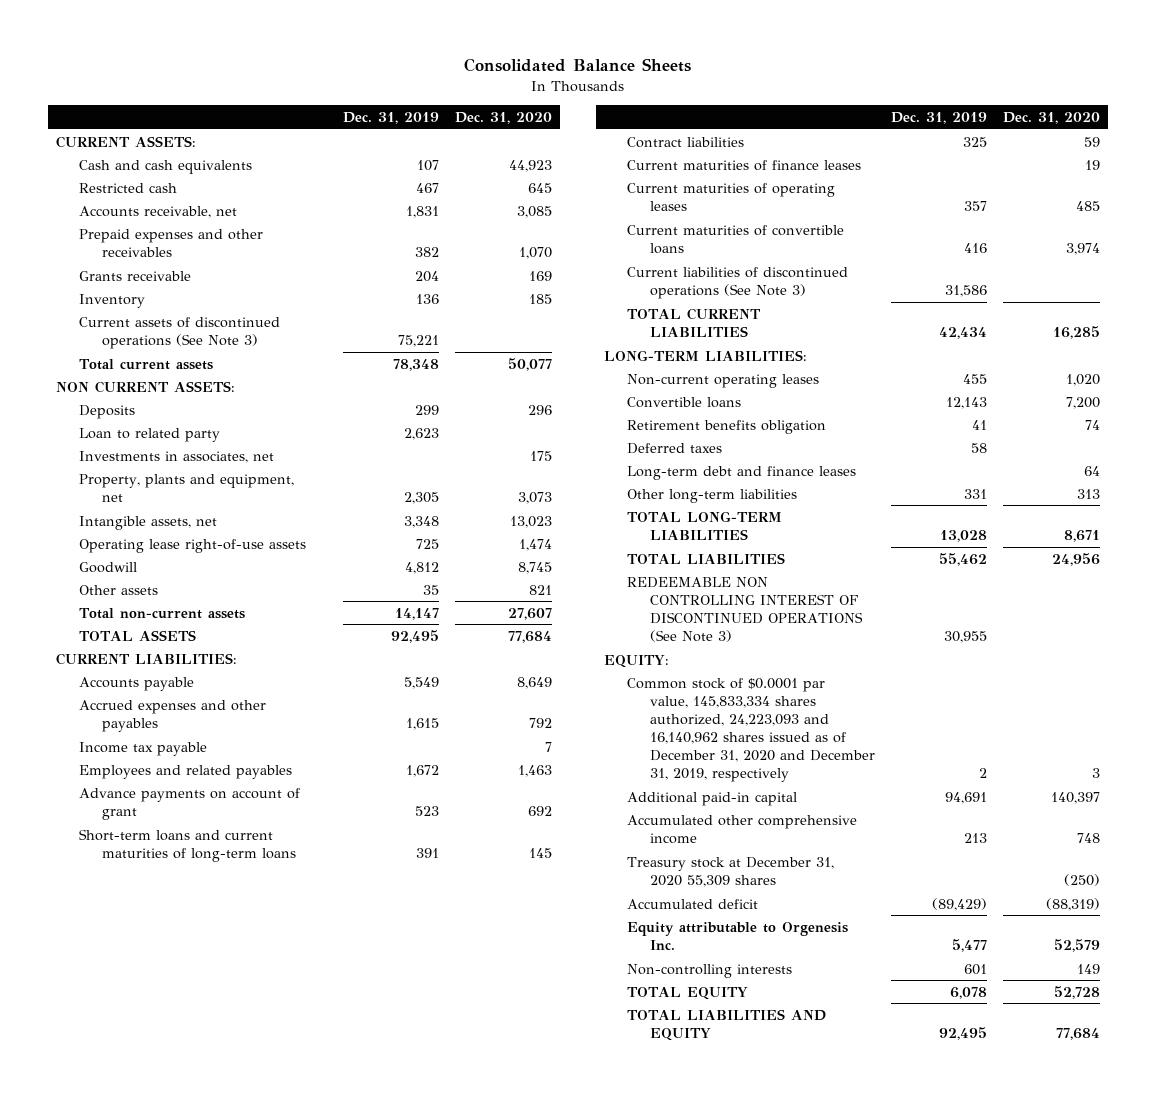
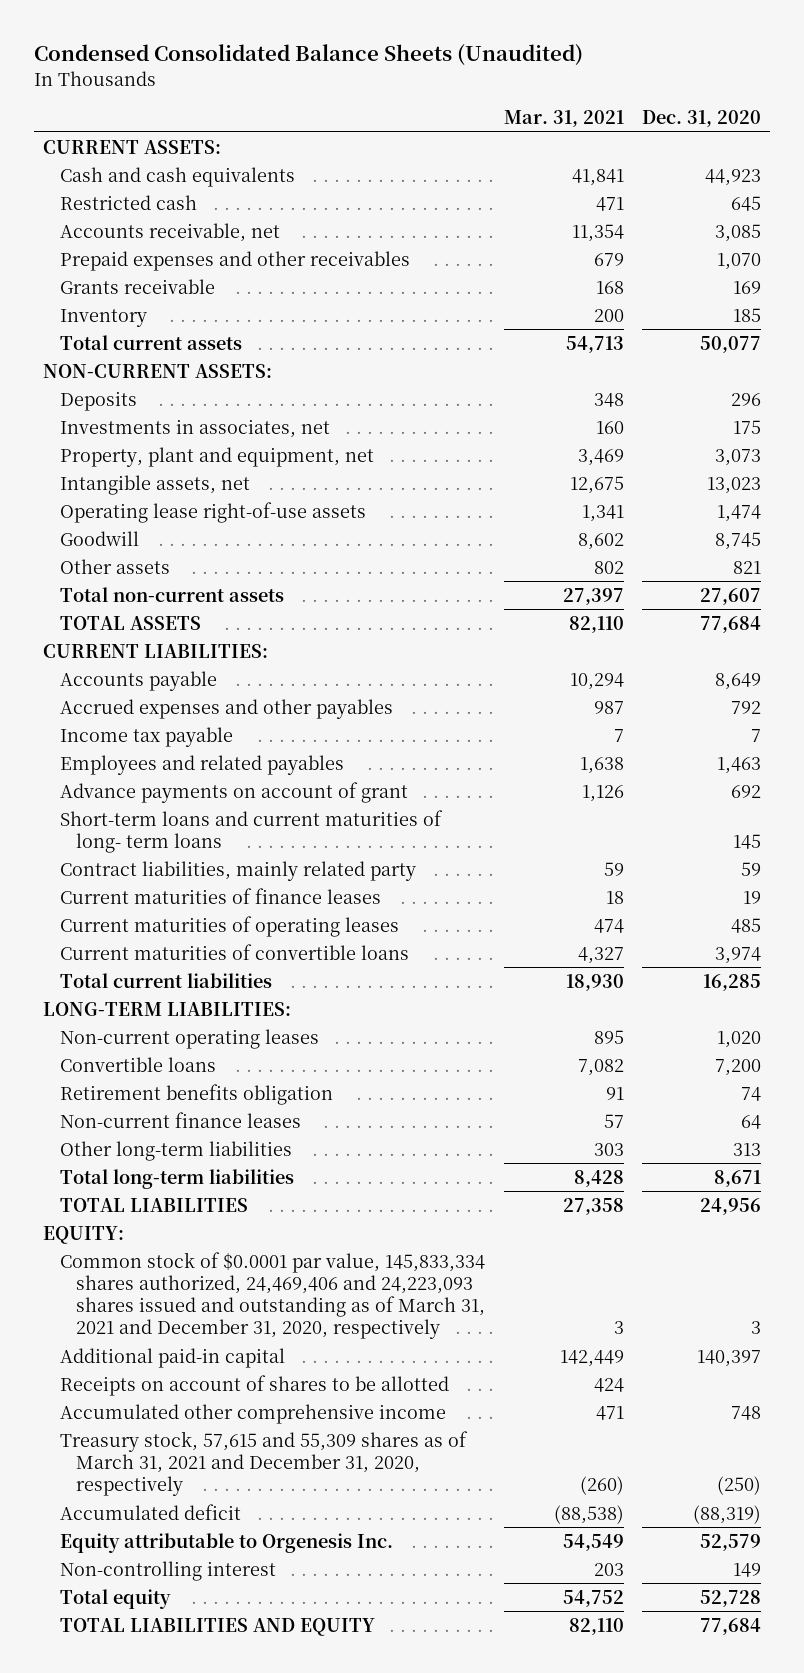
[464,57,692,72] Consolidated Balance Sheets -> [33,44,583,67] Condensed Consolidated Balance Sheets (Unaudited)
[342,111,439,124] Dec. 31, 2019 -> none
none -> [503,110,624,128] Mar. 31, 2021
[79,316,281,349] Current assets of discontinued operations (See Note 3) -> none
[56,380,236,393] NON CURRENT ASSETS: -> [42,363,272,378] NON-CURRENT ASSETS:
[79,427,221,442] Loan to related party -> none
[79,473,295,502] Property, plants and equipment, net -> [59,446,374,467] Property, plant and equipment, net
[79,828,297,862] Short-term loans and current maturities of long-term loans -> [59,809,443,853] Short-term loans and current maturities of long- term loans
[627,136,745,148] Contract liabilities -> [59,860,416,881] Contract liabilities, mainly related party
[627,266,849,299] Current liabilities of discontinued operations (See Note 3) -> none
[627,307,762,337] TOTAL CURRENT LIABILITIES -> [59,972,272,988] Total current liabilities
[627,442,723,454] Deferred taxes -> none
[627,465,857,480] Long-term debt and finance leases -> [59,1111,301,1128] Non-current finance leases
[627,510,783,540] TOTAL LONG-TERM LIABILITIES -> [59,1168,294,1189] Total long-term liabilities
[627,576,863,642] REDEEMABLE NON CONTROLLING INTEREST OF DISCONTINUED OPERATIONS (See Note 3) -> none
[627,677,875,783] Common stock of $0.0001 par value, 145,833,334 shares authorized, 24,223,093 and 16,140,962 shares issued as of December 31, 2020 and December 31, 2019, respectively -> [59,1251,486,1340] Common stock of $0.0001 par value, 145,833,334 shares authorized, 24,469,406 and 24,223,093 shares issued and outstanding as of March 31, 2021 and December 31, 2020, respectively
none -> [59,1374,449,1396] Receipts on account of shares to be allotted
[627,856,835,887] Treasury stock at December 31, 2020 55,309 shares -> [59,1430,468,1497] Treasury stock, 57,615 and 55,309 shares as of March 31, 2021 and December 31, 2020, respectively
[627,963,793,978] Non-controlling interests -> [59,1560,276,1581] Non-controlling interest
[627,986,749,1000] TOTAL EQUITY -> [59,1588,171,1609] Total equity

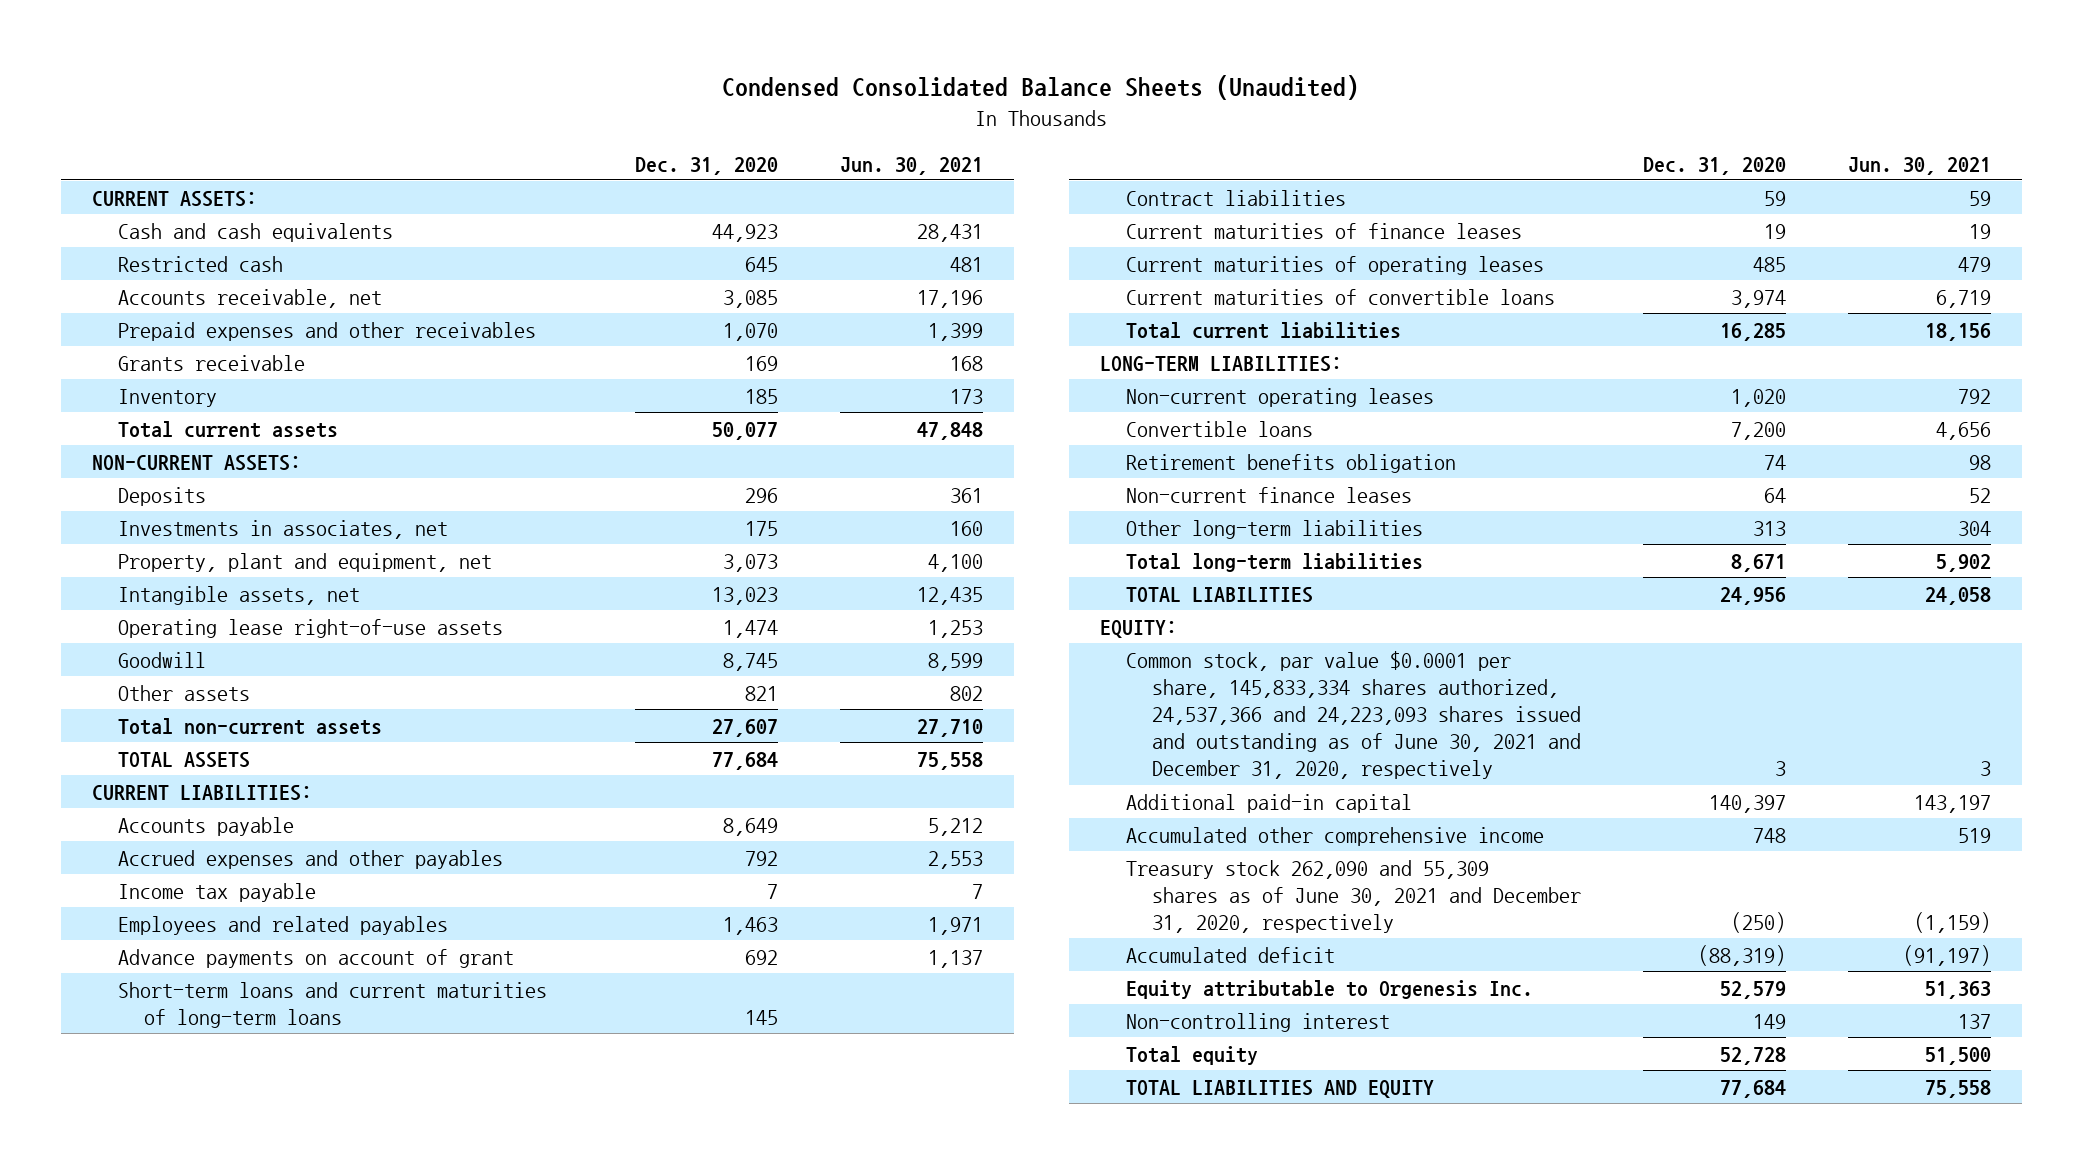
[503,110,624,128] Mar. 31, 2021 -> none
none -> [839,156,983,175] Jun. 30, 2021
[59,809,443,853] Short-term loans and current maturities of long- term loans -> [117,981,547,1028] Short-term loans and current maturities of long-term loans
[59,860,416,881] Contract liabilities, mainly related party -> [1126,189,1347,206] Contract liabilities
[59,1251,486,1340] Common stock of $0.0001 par value, 145,833,334 shares authorized, 24,469,406 and 24,223,093 shares issued and outstanding as of March 31, 2021 and December 31, 2020, respectively -> [1126,650,1582,780] Common stock, par value $0.0001 per share, 145,833,334 shares authorized, 24,537,366 and 24,223,093 shares issued and outstanding as of June 30, 2021 and December 31, 2020, respectively
[59,1374,449,1396] Receipts on account of shares to be allotted -> none
[59,1430,468,1497] Treasury stock, 57,615 and 55,309 shares as of March 31, 2021 and December 31, 2020, respectively -> [1126,859,1582,934] Treasury stock 262,090 and 55,309 shares as of June 30, 2021 and December 31, 2020, respectively

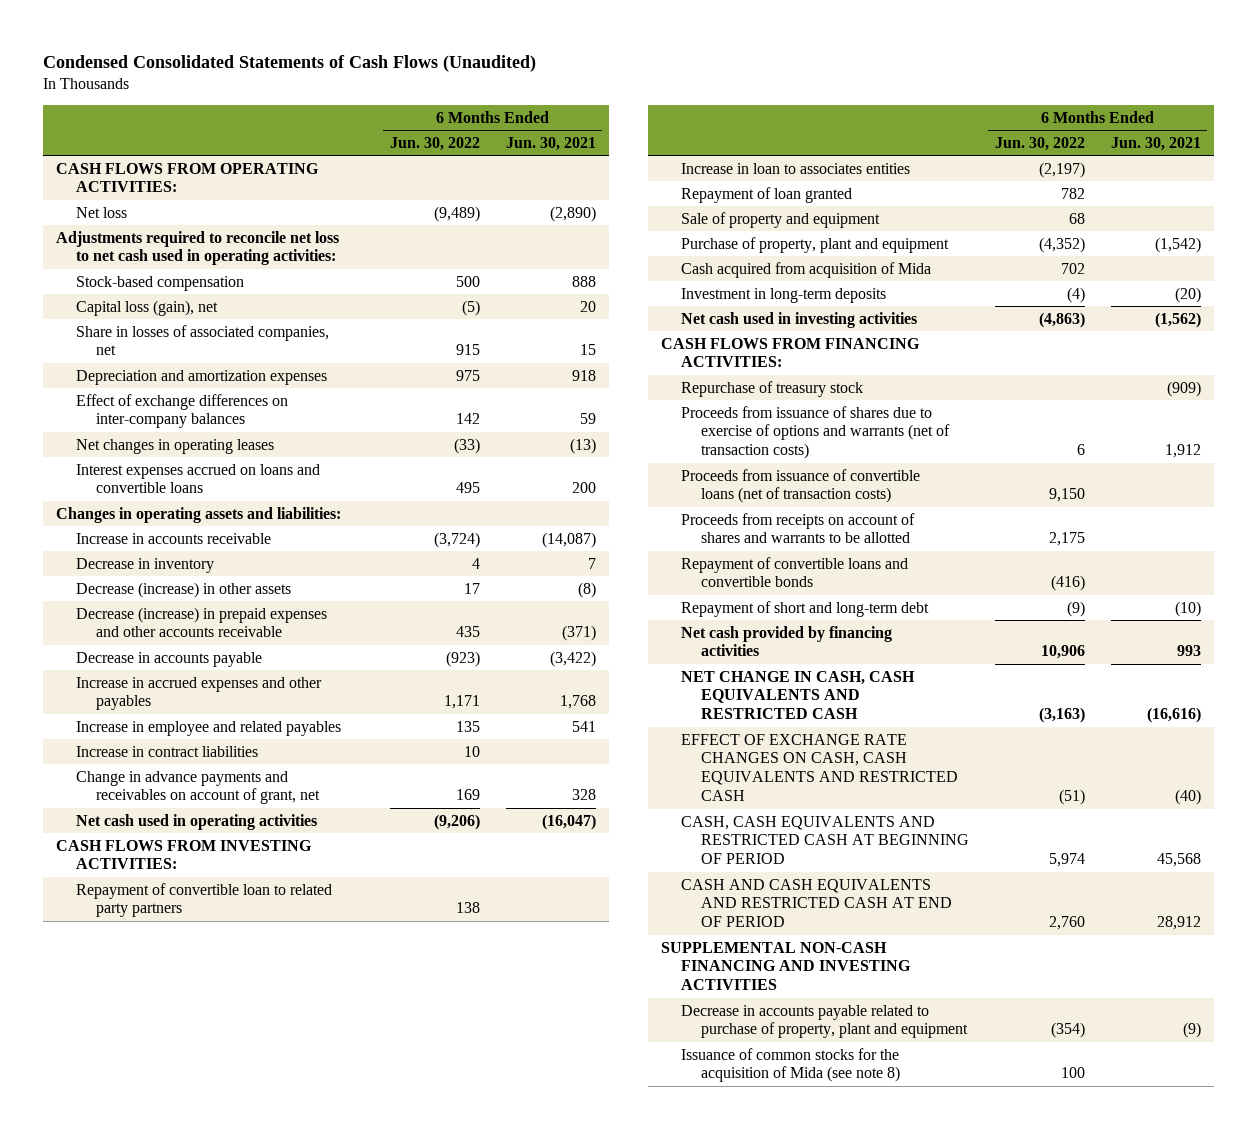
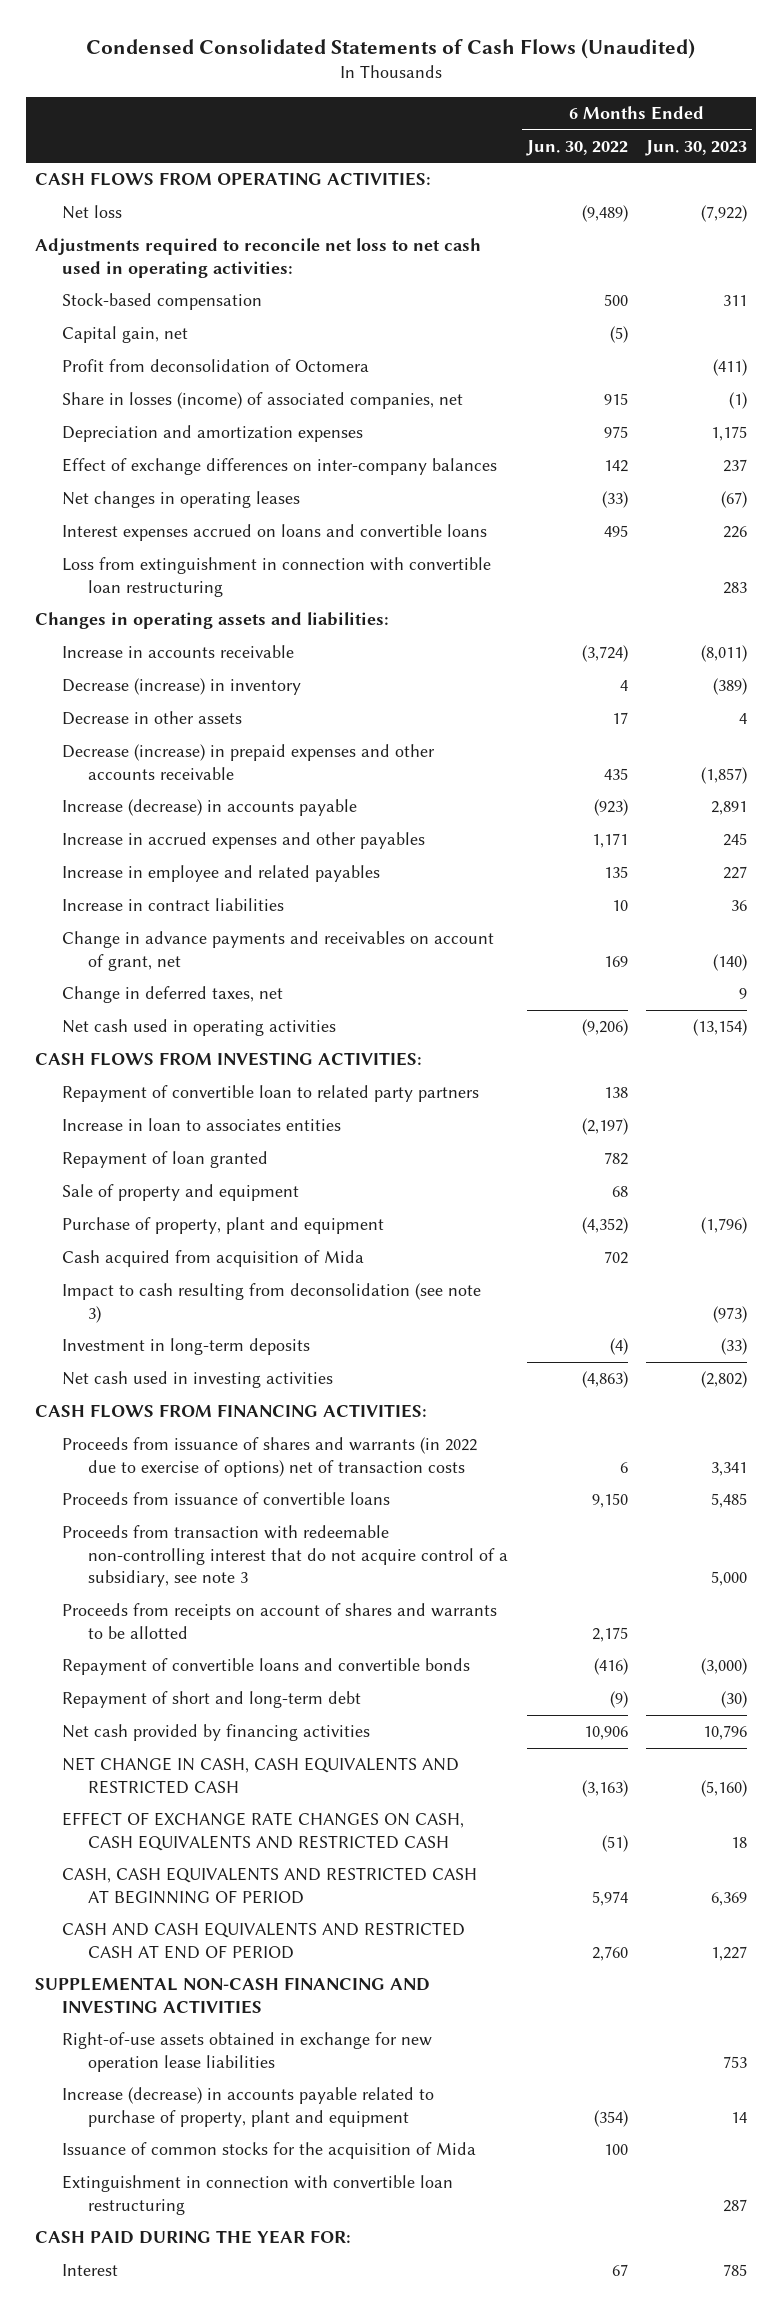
[505,136,596,151] Jun. 30, 2021 -> none
none -> [645,139,748,156] Jun. 30, 2023
[76,299,219,316] Capital loss (gain), net -> [61,326,188,344] Capital gain, net
none -> [61,359,369,373] Profit from deconsolidation of Octomera
[76,324,330,356] Share in losses of associated companies, net -> [61,392,463,410] Share in losses (income) of associated companies, net
none -> [61,557,491,597] Loss from extinguishment in connection with convertible loan restructuring
[76,557,215,573] Decrease in inventory -> [61,678,301,696] Decrease (increase) in inventory
[76,581,292,598] Decrease (increase) in other assets -> [61,711,242,726] Decrease in other assets
[76,651,263,667] Decrease in accounts payable -> [61,799,357,817] Increase (decrease) in accounts payable
none -> [61,986,283,1004] Change in deferred taxes, net
none -> [61,1283,481,1323] Impact to cash resulting from deconsolidation (see note 3)
[680,380,863,397] Repurchase of treasury stock -> none
[680,405,950,460] Proceeds from issuance of shares due to exercise of options and warrants (net of transaction costs) -> [61,1437,477,1477] Proceeds from issuance of shares and warrants (in 2022 due to exercise of options) net of transaction costs
[680,468,920,504] Proceeds from issuance of convertible loans (net of transaction costs) -> [61,1492,390,1506] Proceeds from issuance of convertible loans
none -> [61,1525,509,1588] Proceeds from transaction with redeemable non-controlling interest that do not acquire control of a subsidiary, see note 3
none -> [61,2032,432,2072] Right-of-use assets obtained in exchange for new operation lease liabilities
[680,1004,968,1039] Decrease in accounts payable related to purchase of property, plant and equipment -> [61,2087,434,2127] Increase (decrease) in accounts payable related to purchase of property, plant and equipment
[680,1047,900,1083] Issuance of common stocks for the acquisition of Mida (see note 8) -> [61,2142,476,2160] Issuance of common stocks for the acquisition of Mida
none -> [61,2175,453,2215] Extinguishment in connection with convertible loan restructuring
none -> [34,2230,351,2245] CASH PAID DURING THE YEAR FOR:
none -> [61,2264,118,2277] Interest

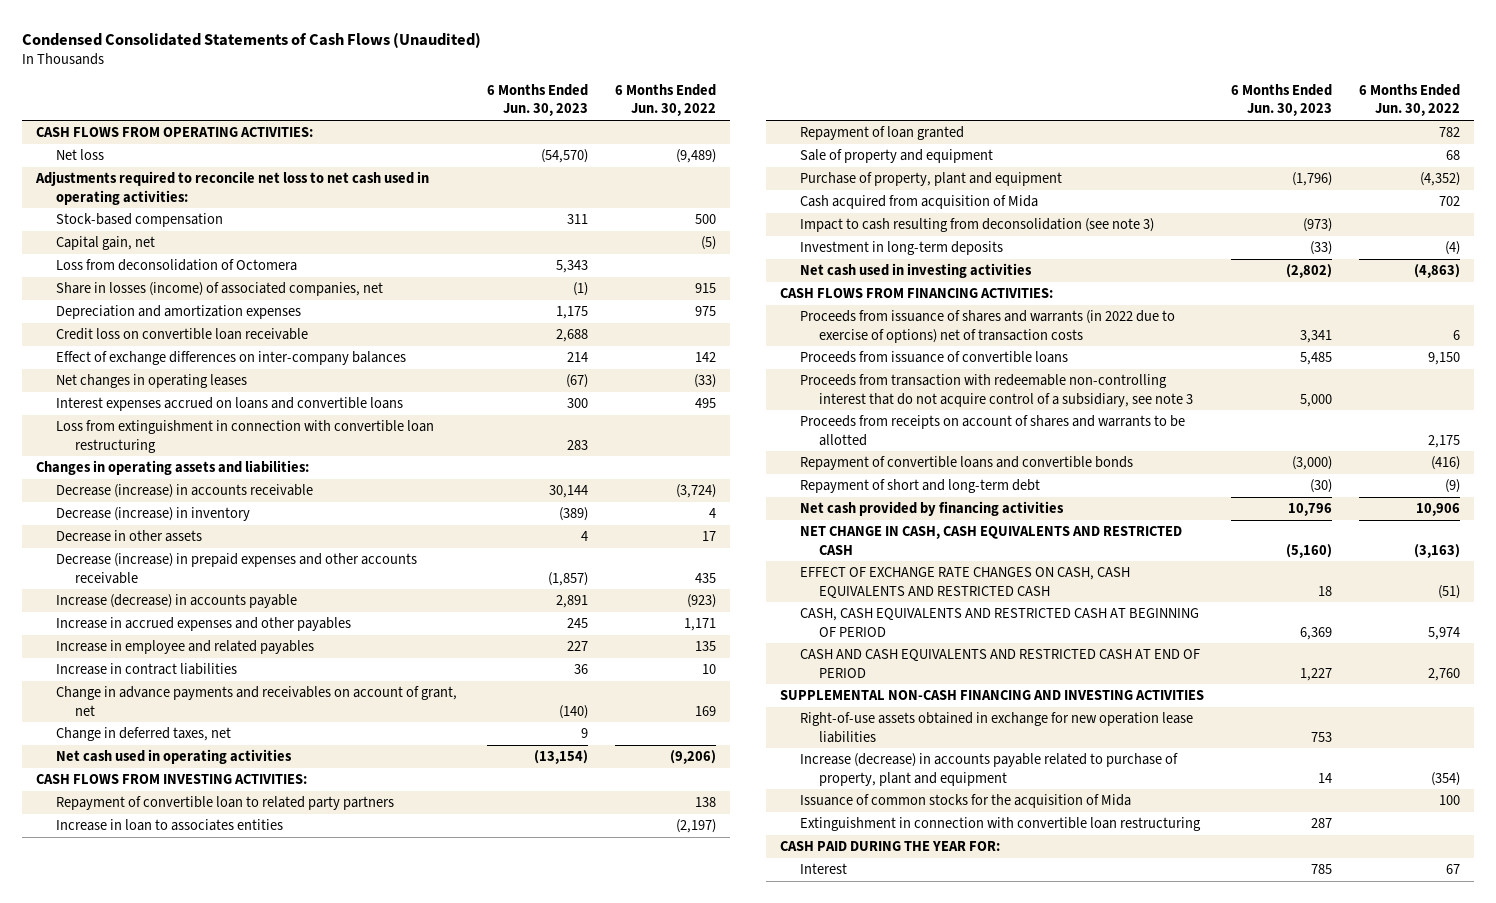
[701,205,748,223] (7,922) -> [541,149,589,164] (54,570)
[61,359,369,373] Profit from deconsolidation of Octomera -> [55,259,297,272] Loss from deconsolidation of Octomera
[713,359,748,377] (411) -> [556,260,589,274] 5,343
none -> [55,328,308,341] Credit loss on convertible loan receivable
[723,459,748,473] 237 -> [567,352,589,363] 214
[723,526,748,539] 226 -> [567,398,589,409] 300
[61,645,294,659] Increase in accounts receivable -> [55,484,313,499] Decrease (increase) in accounts receivable
[701,645,748,663] (8,011) -> [549,485,589,499] 30,144

